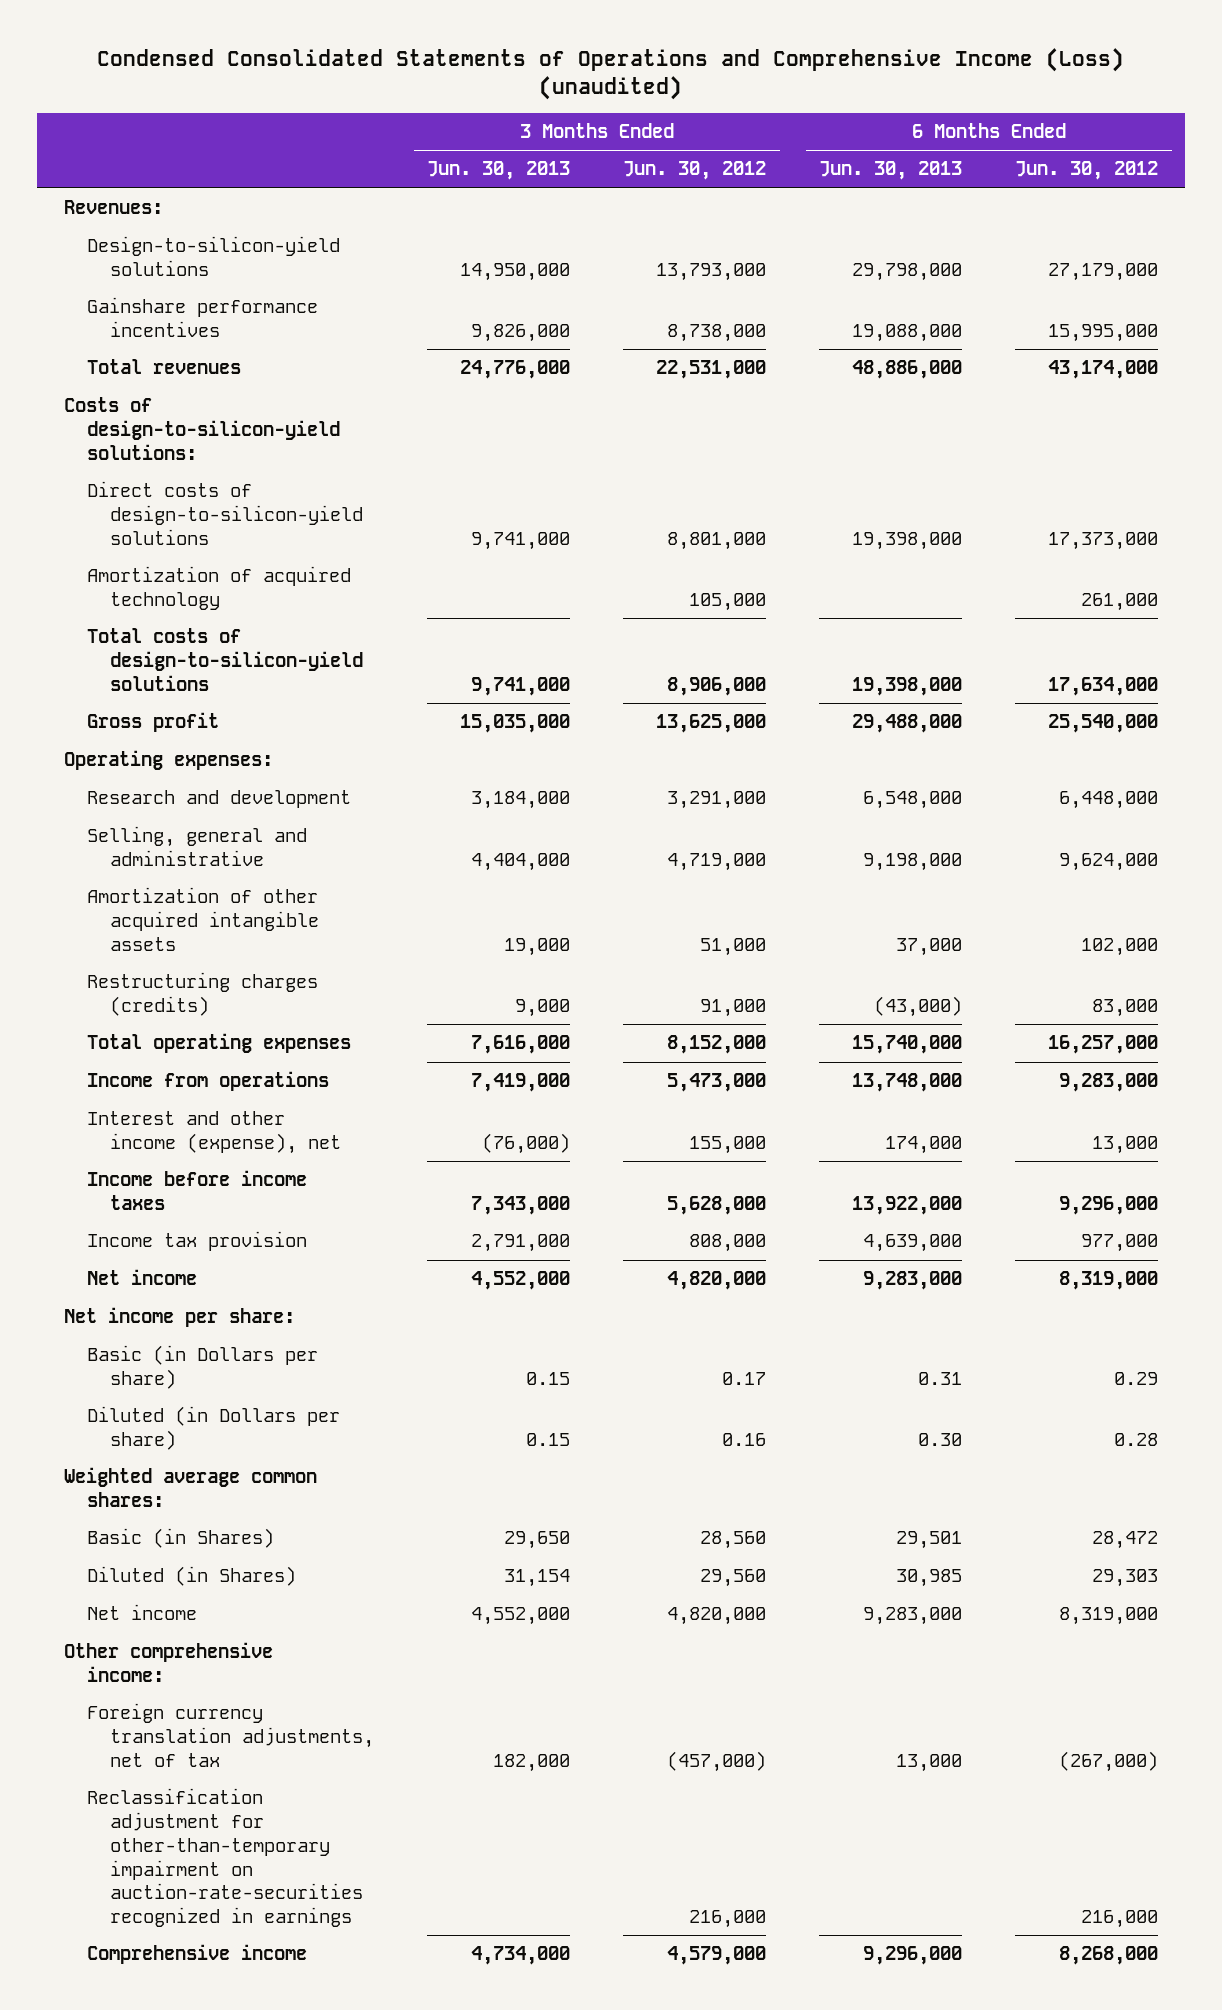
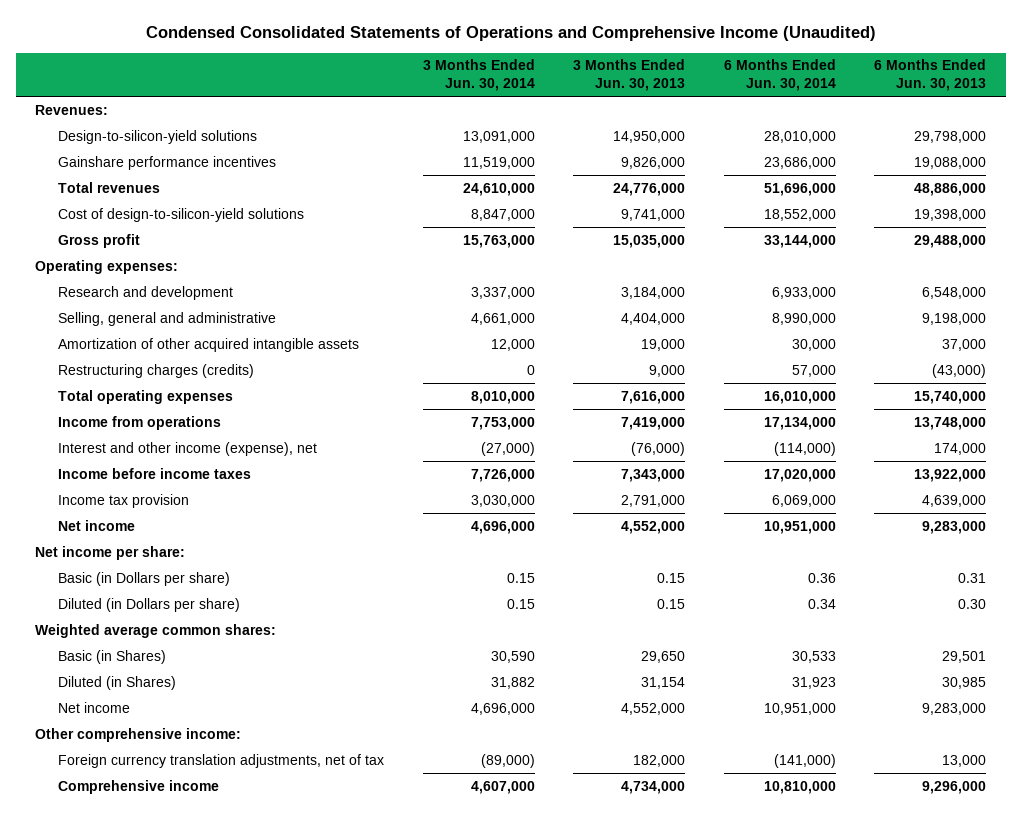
[97,47,1125,101] Condensed Consolidated Statements of Operations and Comprehensive Income (Loss) (unaudited) -> [145,26,876,42] Condensed Consolidated Statements of Operations and Comprehensive Income (Unaudited)
[623,161,767,181] Jun. 30, 2012 -> none
[1015,161,1159,181] Jun. 30, 2012 -> none
none -> [422,59,535,91] 3 Months Ended Jun. 30, 2014
none -> [723,59,836,91] 6 Months Ended Jun. 30, 2014
[63,397,341,460] Costs of design-to-silicon-yield solutions: -> none
[87,566,352,611] Amortization of acquired technology -> none
[87,628,364,691] Total costs of design-to-silicon-yield solutions -> none
[87,481,364,545] Direct costs of design-to-silicon-yield solutions -> [58,207,305,222] Cost of design-to-silicon-yield solutions
[87,1788,364,1928] Reclassification adjustment for other-than-temporary impairment on auction-rate-securities recognized in earnings -> none

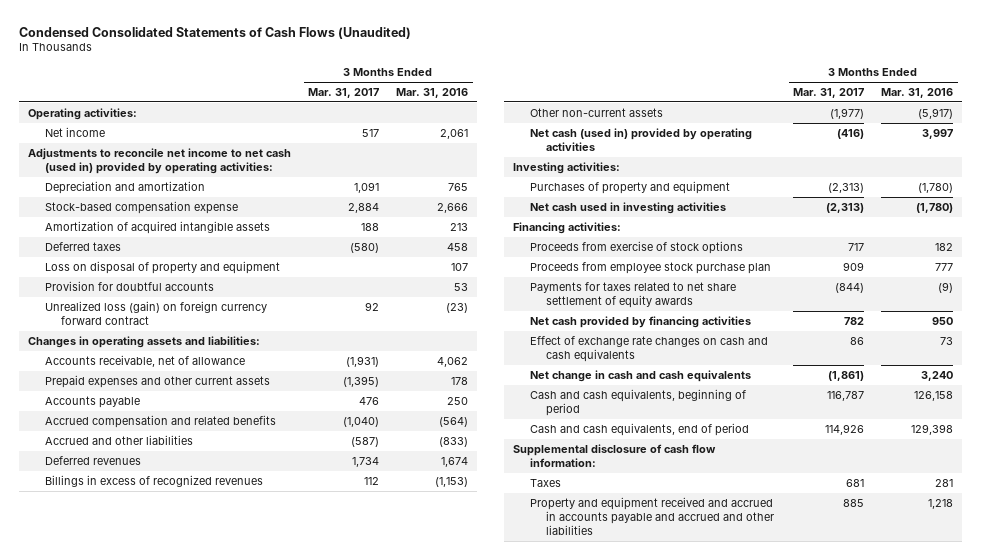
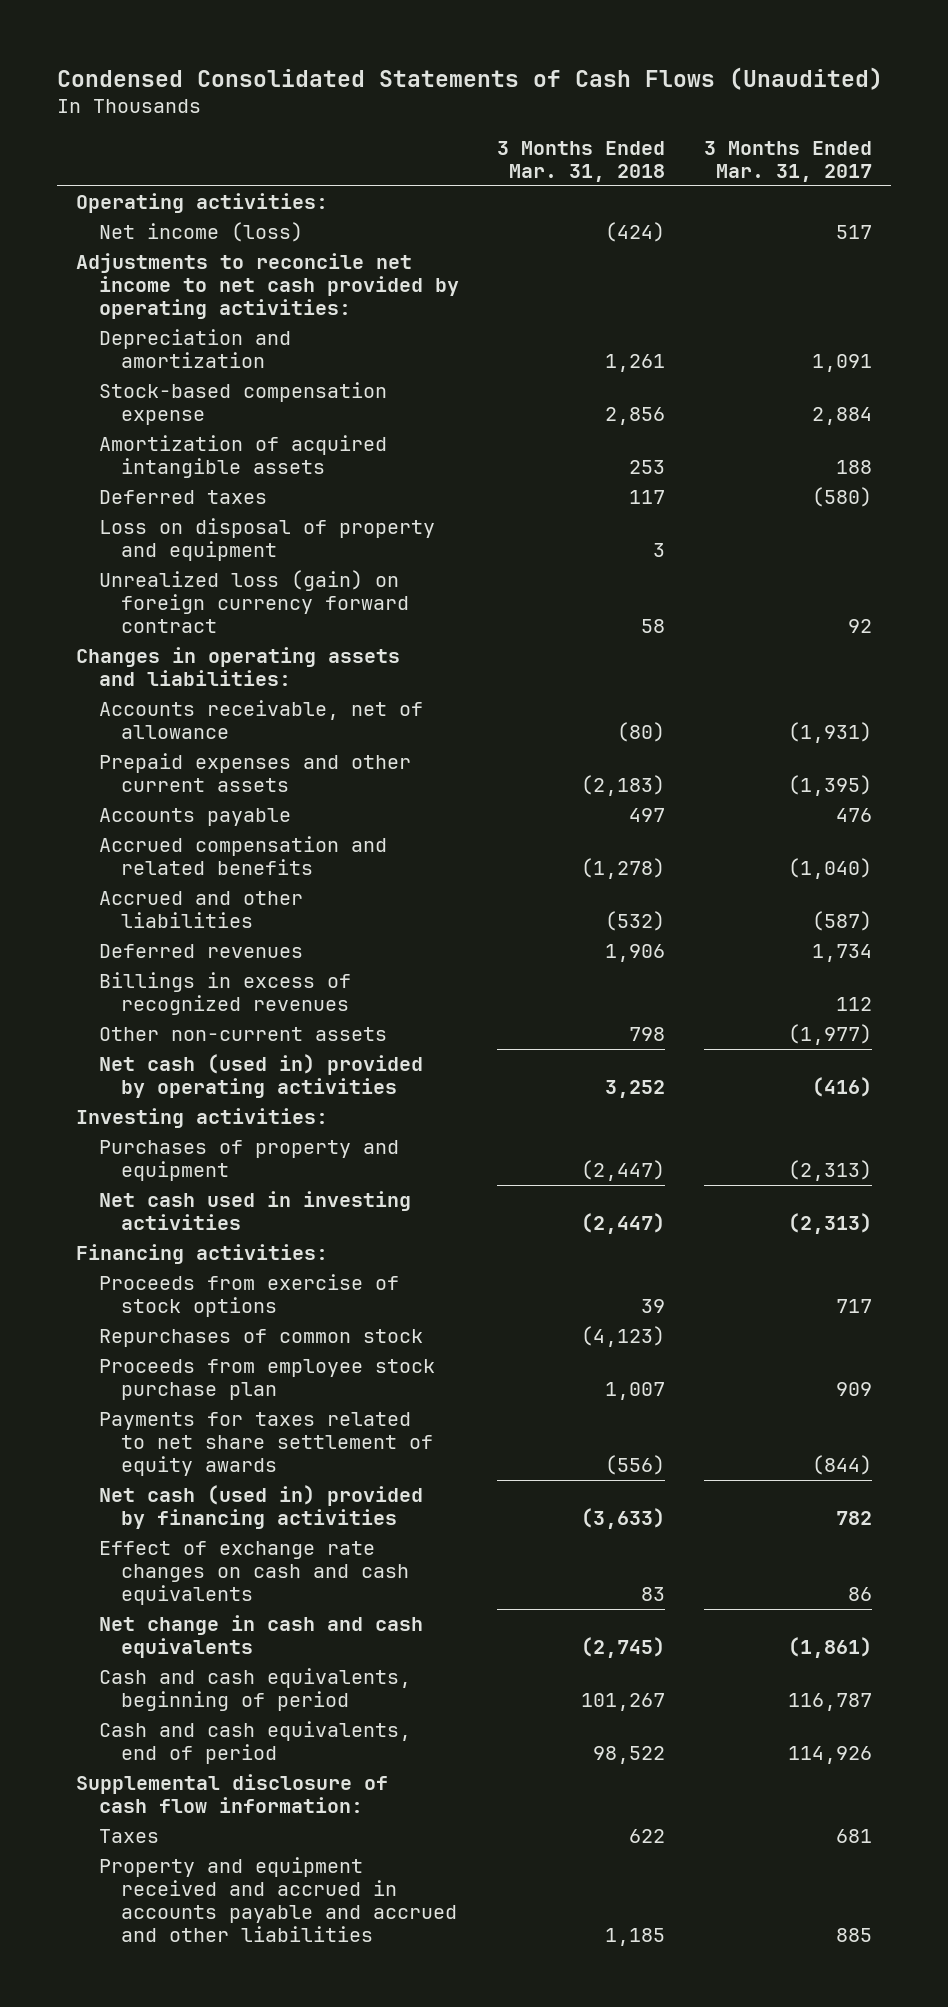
[396,88,469,99] Mar. 31, 2016 -> none
none -> [497,141,666,182] 3 Months Ended Mar. 31, 2018
[44,126,105,137] Net income -> [98,222,303,243] Net income (loss)
[27,147,291,174] Adjustments to reconcile net income to net cash (used in) provided by operating activities: -> [76,253,459,320] Adjustments to reconcile net income to net cash provided by operating activities:
[44,280,214,291] Provision for doubtful accounts -> none
none -> [98,1329,423,1348] Repurchases of common stock
[529,315,751,328] Net cash provided by financing activities -> [98,1485,423,1530] Net cash (used in) provided by financing activities

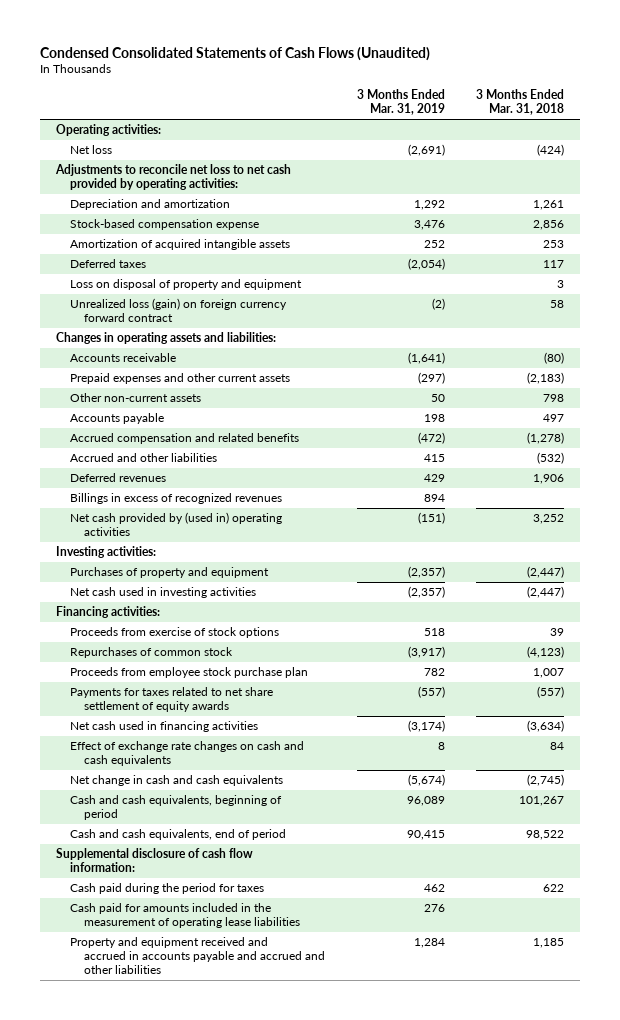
[703,141,872,182] 3 Months Ended Mar. 31, 2017 -> none
none -> [356,89,445,116] 3 Months Ended Mar. 31, 2019
[98,222,303,243] Net income (loss) -> [69,145,112,155] Net loss
[76,253,459,320] Adjustments to reconcile net income to net cash provided by operating activities: -> [54,164,291,191] Adjustments to reconcile net loss to net cash provided by operating activities:
[98,700,423,740] Accounts receivable, net of allowance -> [69,353,176,363] Accounts receivable
[98,1027,387,1042] Other non-current assets -> [69,393,201,403] Other non-current assets
[98,1054,423,1099] Net cash (used in) provided by operating activities -> [69,512,282,537] Net cash provided by (used in) operating activities
[605,1455,666,1476] (556) -> [537,686,565,699] (557)
[98,1485,423,1530] Net cash (used in) provided by financing activities -> [69,721,258,733] Net cash used in financing activities
[581,1508,666,1530] (3,633) -> [527,720,565,733] (3,634)
[641,1587,666,1602] 83 -> [550,742,565,751] 84
[98,1829,159,1844] Taxes -> [69,883,264,895] Cash paid during the period for taxes
none -> [69,903,300,929] Cash paid for amounts included in the measurement of operating lease liabilities

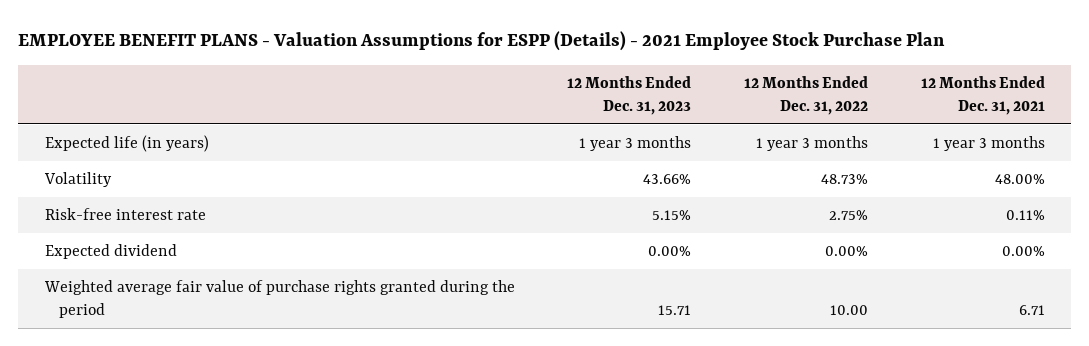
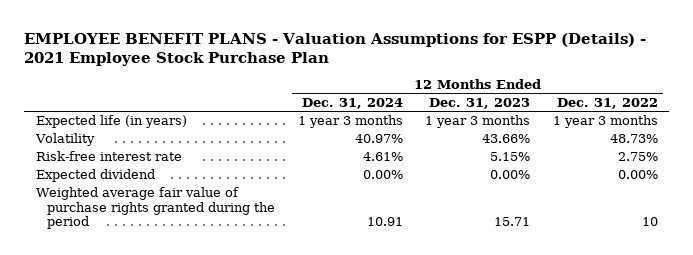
[920,75,1045,115] 12 Months Ended Dec. 31, 2021 -> none
none -> [301,98,403,110] Dec. 31, 2024
[830,305,869,316] 10.00 -> [641,217,658,227] 10

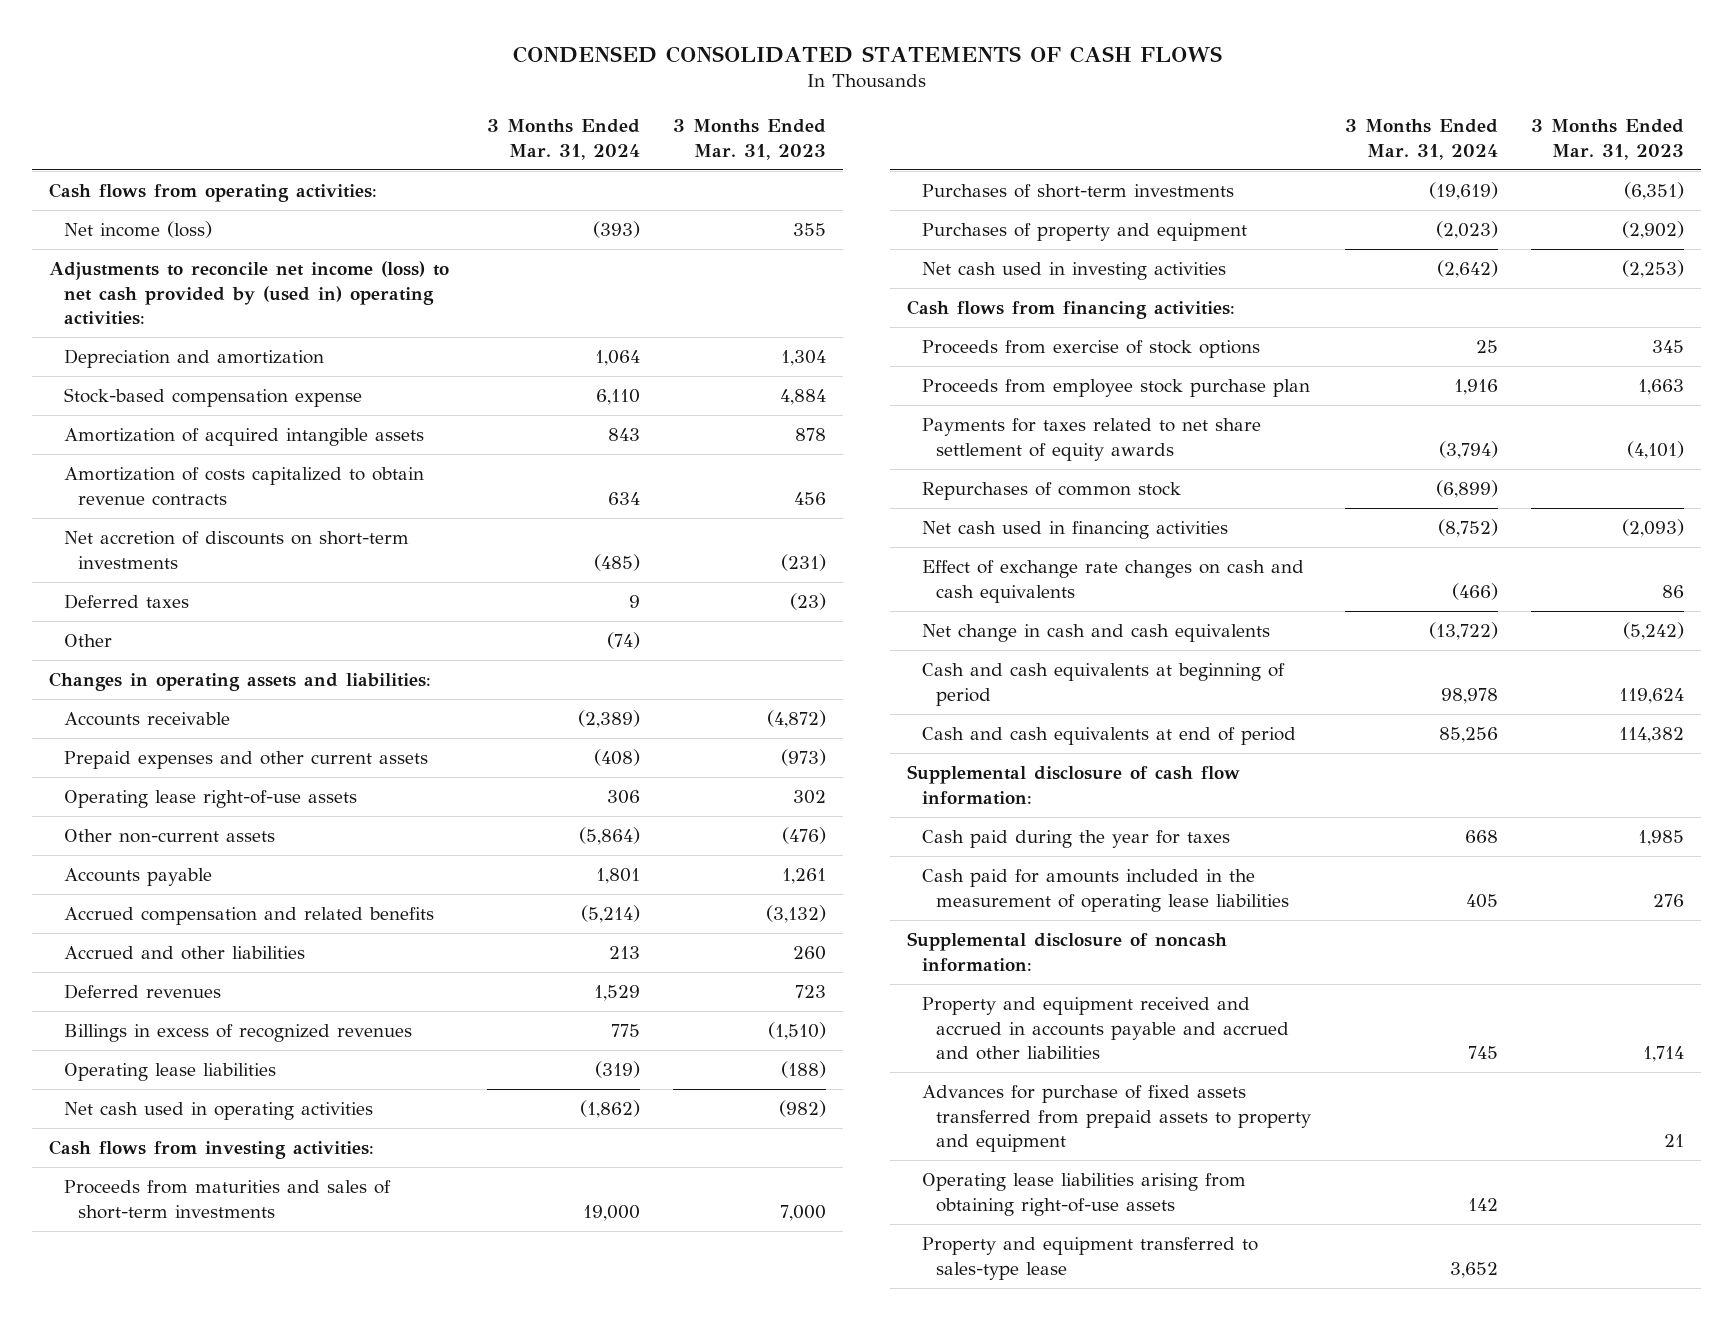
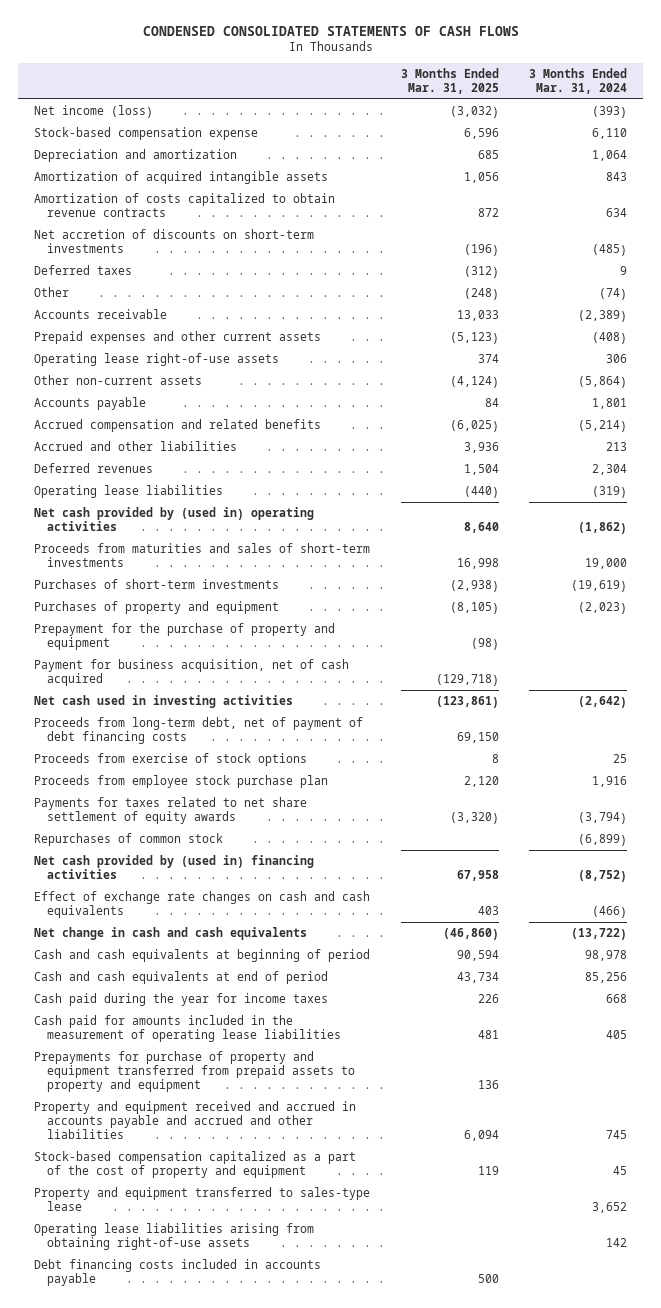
[673,119,827,160] 3 Months Ended Mar. 31, 2023 -> none
none -> [400,68,499,94] 3 Months Ended Mar. 31, 2025
[49,183,378,203] Cash flows from operating activities: -> none
[49,261,450,326] Adjustments to reconcile net income (loss) to net cash provided by (used in) operating activities: -> none
[63,349,324,369] Depreciation and amortization -> [33,149,237,163] Depreciation and amortization
[49,672,432,692] Changes in operating assets and liabilities: -> none
[63,1024,412,1043] Billings in excess of recognized revenues -> none
[593,985,640,1002] 1,529 -> [592,464,628,476] 2,304
[49,1140,375,1160] Cash flows from investing activities: -> none
[63,1102,373,1121] Net cash used in operating activities -> [33,507,314,531] Net cash provided by (used in) operating activities
none -> [33,623,335,650] Prepayment for the purchase of property and equipment
none -> [33,659,349,686] Payment for business acquisition, net of cash acquired
[907,300,1236,320] Cash flows from financing activities: -> none
none -> [33,717,363,744] Proceeds from long-term debt, net of payment of debt financing costs
[921,521,1228,540] Net cash used in financing activities -> [33,855,314,879] Net cash provided by (used in) financing activities
[907,765,1241,805] Supplemental disclosure of cash flow information: -> none
[921,830,1230,849] Cash paid during the year for taxes -> [33,993,328,1007] Cash paid during the year for income taxes
[907,932,1228,972] Supplemental disclosure of noncash information: -> none
none -> [33,1051,355,1092] Prepayments for purchase of property and equipment transferred from prepaid assets to property and equipment
[921,1085,1312,1153] Advances for purchase of fixed assets transferred from prepaid assets to property and equipment -> none
none -> [33,1151,356,1178] Stock-based compensation capitalized as a part of the cost of property and equipment
[921,1173,1246,1216] Operating lease liabilities arising from obtaining right-of-use assets -> [33,1223,314,1250] Operating lease liabilities arising from obtaining right-of-use assets
none -> [33,1259,321,1286] Debt financing costs included in accounts payable

